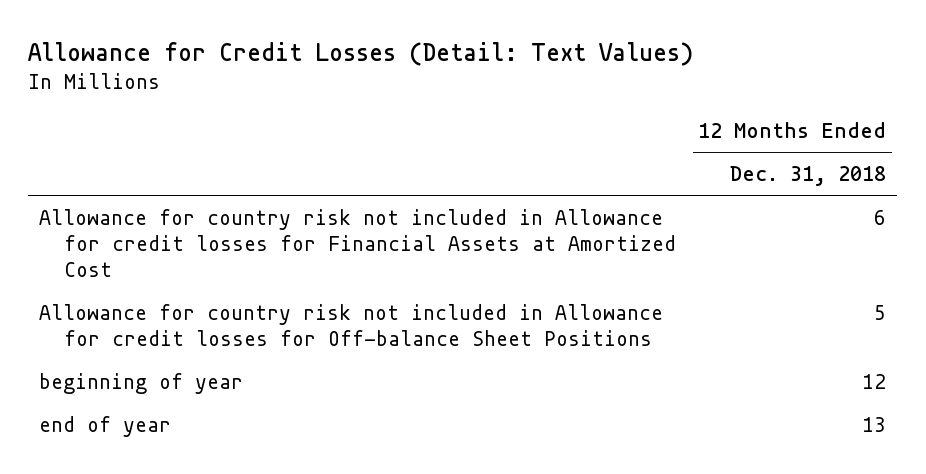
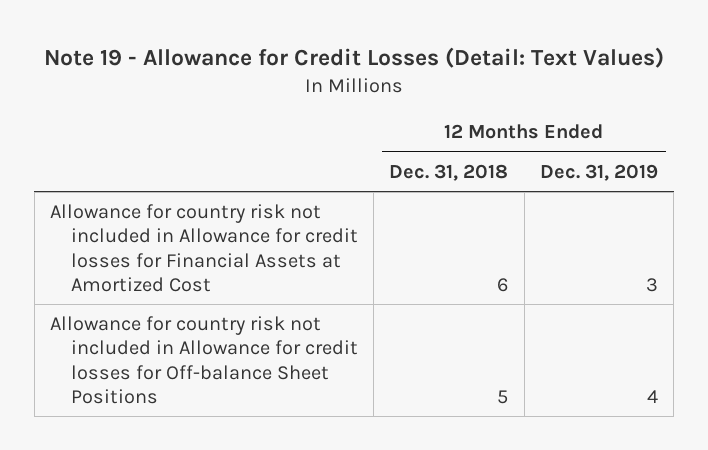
[28,41,694,66] Allowance for Credit Losses (Detail: Text Values) -> [43,47,664,69] Note 19 - Allowance for Credit Losses (Detail: Text Values)
none -> [539,163,658,181] Dec. 31, 2019
[39,372,244,394] beginning of year -> none
[39,415,172,437] end of year -> none

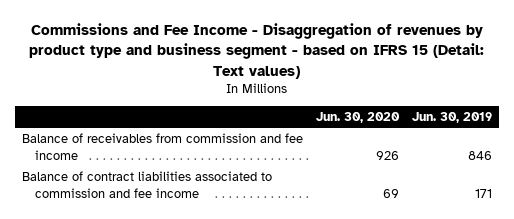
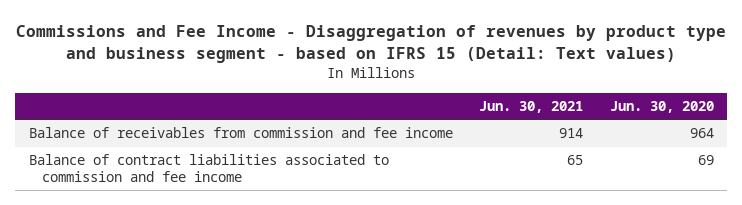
[412,112,493,124] Jun. 30, 2019 -> none
none -> [479,100,584,113] Jun. 30, 2021
[375,150,399,160] 926 -> [689,128,714,139] 964

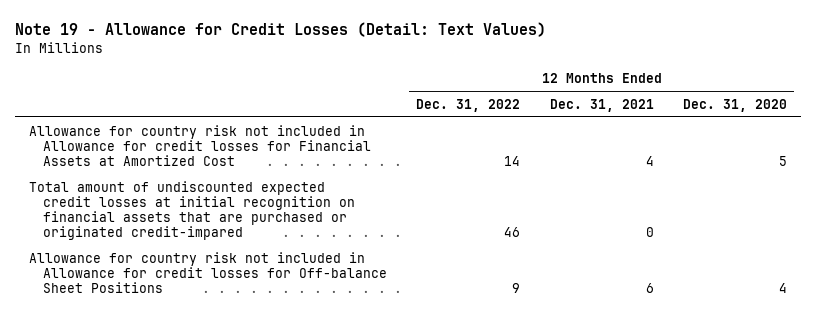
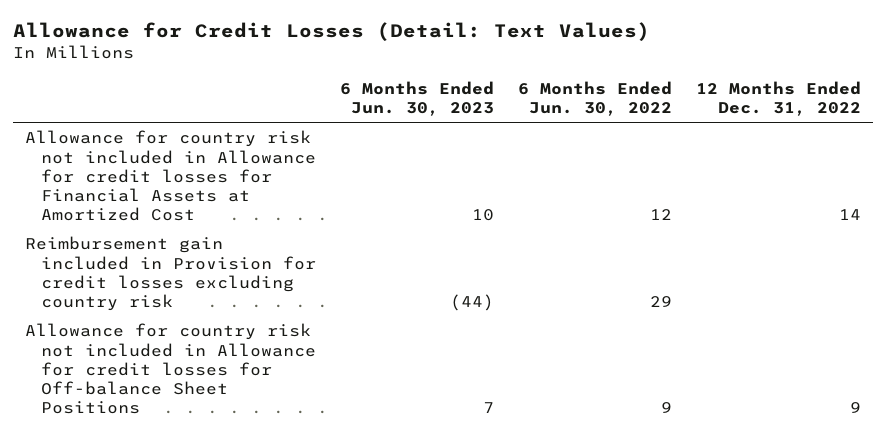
[14,21,546,37] Note 19 - Allowance for Credit Losses (Detail: Text Values) -> [12,21,650,41] Allowance for Credit Losses (Detail: Text Values)
[549,98,654,112] Dec. 31, 2021 -> none
[682,98,787,112] Dec. 31, 2020 -> none
none -> [339,80,494,116] 6 Months Ended Jun. 30, 2023
none -> [518,80,673,116] 6 Months Ended Jun. 30, 2022
[29,180,356,240] Total amount of undiscounted expected credit losses at initial recognition on financial assets that are purchased or originated credit-impared -> none
none -> [24,236,316,311] Reimbursement gain included in Provision for credit losses excluding country risk

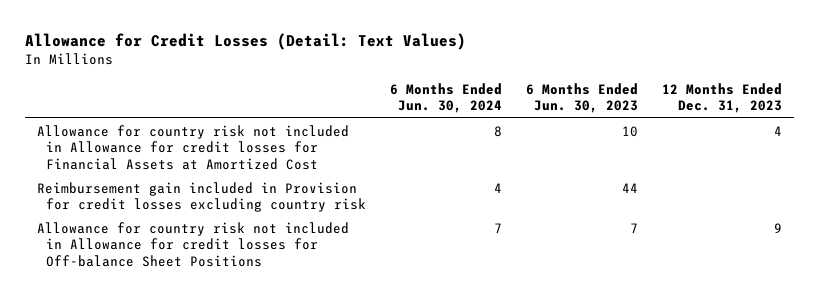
[518,80,673,116] 6 Months Ended Jun. 30, 2022 -> none
[696,80,862,116] 12 Months Ended Dec. 31, 2022 -> none
none -> [390,82,503,114] 6 Months Ended Jun. 30, 2024
none -> [662,82,783,114] 12 Months Ended Dec. 31, 2023
[449,293,494,311] (44) -> [622,182,639,193] 44

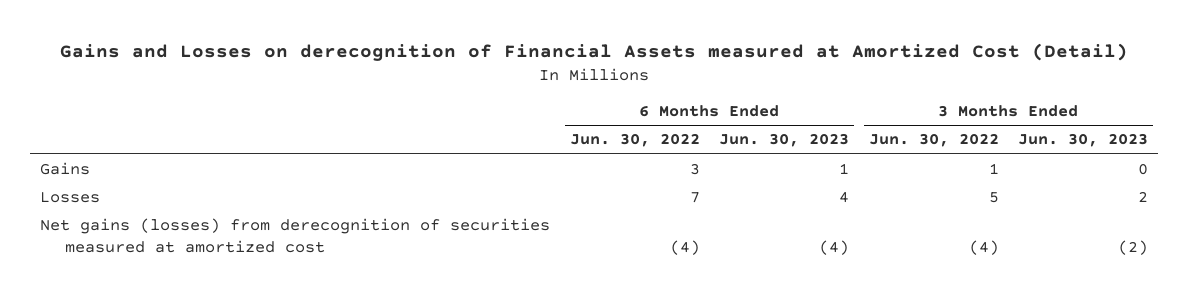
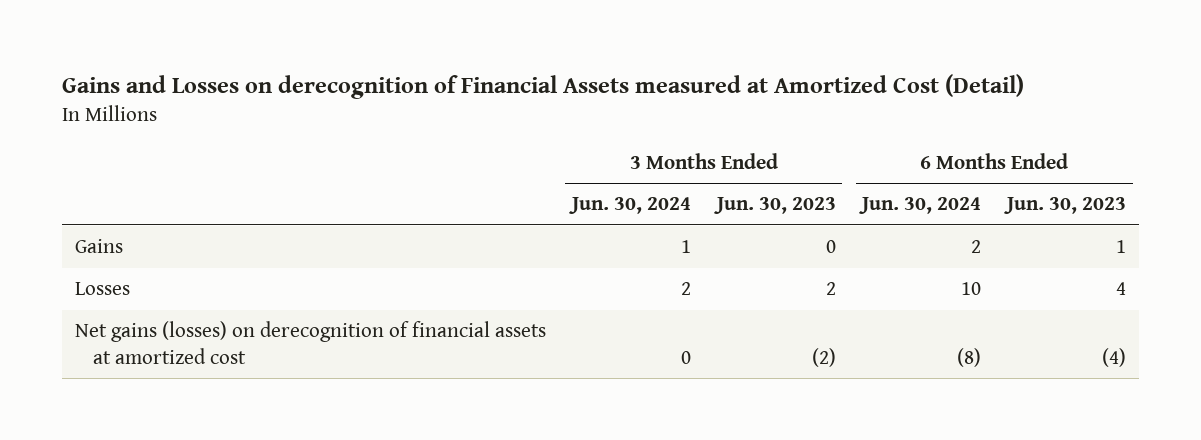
[569,133,700,148] Jun. 30, 2022 -> none
[868,133,999,148] Jun. 30, 2022 -> none
none -> [568,197,691,215] Jun. 30, 2024
none -> [859,197,982,215] Jun. 30, 2024
[40,218,551,253] Net gains (losses) from derecognition of securities measured at amortized cost -> [74,321,546,364] Net gains (losses) on derecognition of financial assets at amortized cost

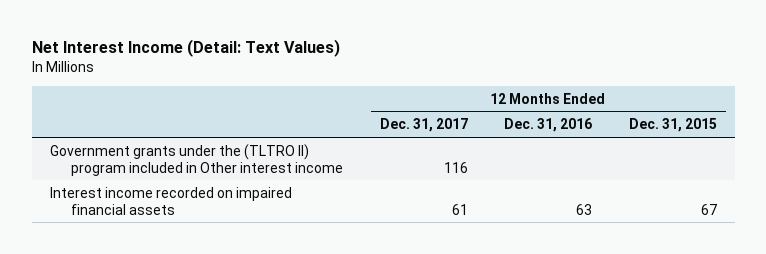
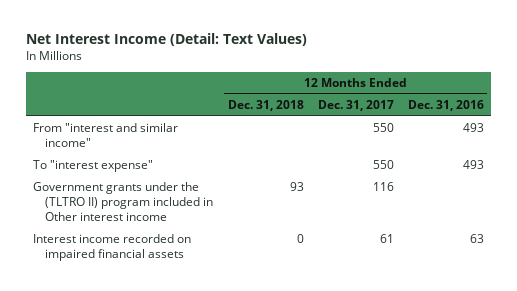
[628,118,717,133] Dec. 31, 2015 -> none
none -> [227,100,304,112] Dec. 31, 2018
none -> [32,123,178,148] From "interest and similar income"
none -> [32,160,153,173] To "interest expense"

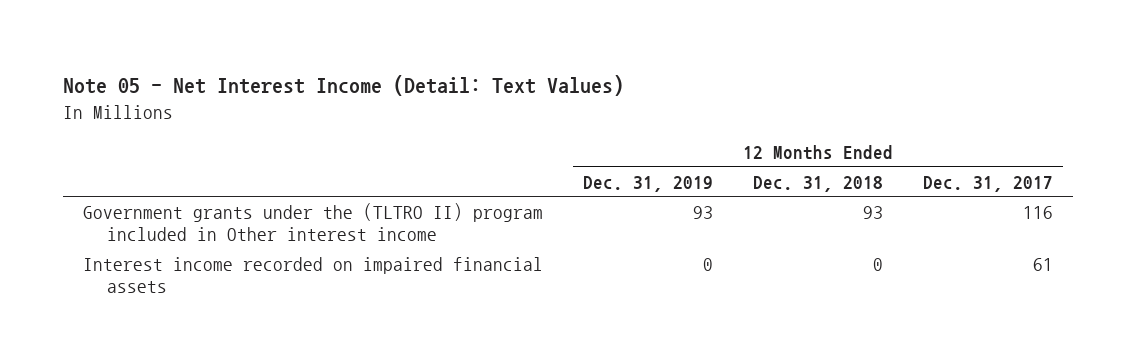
[25,33,307,47] Net Interest Income (Detail: Text Values) -> [62,75,624,97] Note 05 - Net Interest Income (Detail: Text Values)
[407,100,484,112] Dec. 31, 2016 -> none
none -> [582,175,713,192] Dec. 31, 2019
[32,123,178,148] From "interest and similar income" -> none
[32,160,153,173] To "interest expense" -> none

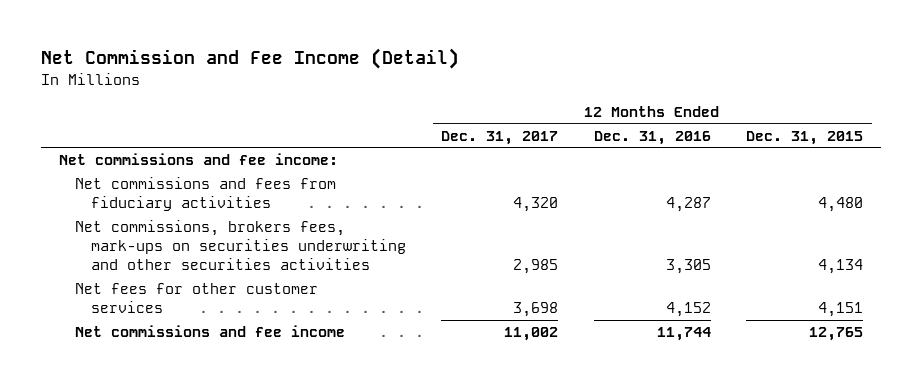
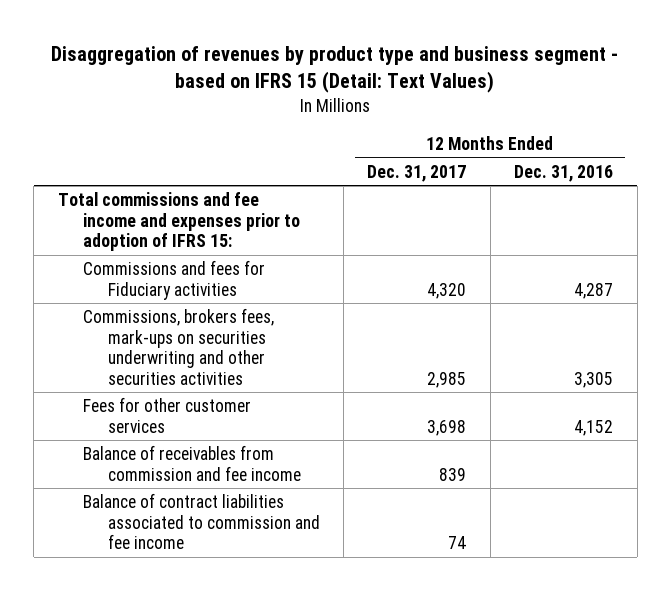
[40,48,459,70] Net Commission and Fee Income (Detail) -> [51,46,619,94] Disaggregation of revenues by product type and business segment - based on IFRS 15 (Detail: Text Values)
[746,130,864,145] Dec. 31, 2015 -> none
[58,153,338,166] Net commissions and fee income: -> none
[74,325,345,338] Net commissions and fee income -> none
none -> [57,192,300,252] Total commissions and fee income and expenses prior to adoption of IFRS 15:
[74,177,336,212] Net commissions and fees from fiduciary activities -> [82,260,265,300] Commissions and fees for Fiduciary activities
[74,220,407,271] Net commissions, brokers fees, mark-ups on securities underwriting and other securities activities -> [82,308,274,385] Commissions, brokers fees, mark-ups on securities underwriting and other securities activities
[74,283,318,314] Net fees for other customer services -> [82,397,251,433] Fees for other customer services
none -> [82,445,301,481] Balance of receivables from commission and fee income
none -> [82,493,320,550] Balance of contract liabilities associated to commission and fee income

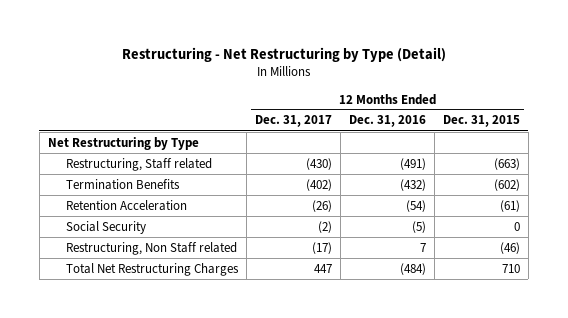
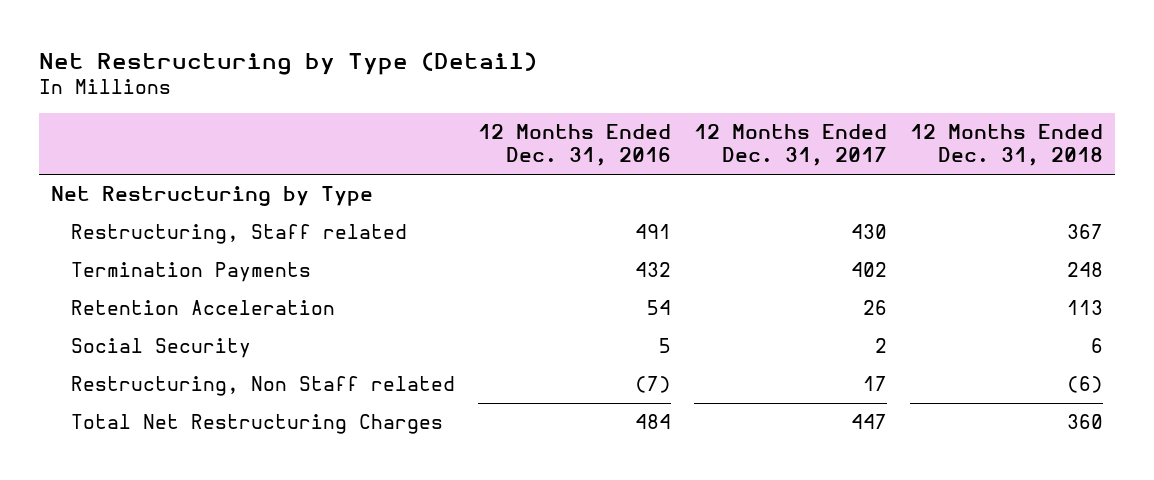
[121,47,446,63] Restructuring - Net Restructuring by Type (Detail) -> [39,51,538,75] Net Restructuring by Type (Detail)
[442,115,520,128] Dec. 31, 2015 -> none
none -> [910,123,1104,167] 12 Months Ended Dec. 31, 2018
[306,157,333,170] (430) -> [851,224,888,240] 430
[400,157,427,170] (491) -> [635,224,672,240] 491
[66,178,181,190] Termination Benefits -> [70,262,311,283] Termination Payments
[306,178,333,191] (402) -> [851,262,888,278] 402
[400,178,427,191] (432) -> [635,262,672,278] 432
[312,199,333,212] (26) -> [863,300,888,316] 26
[406,199,427,212] (54) -> [647,300,672,316] 54
[318,220,333,233] (2) -> [875,338,888,354] 2
[412,220,427,233] (5) -> [659,338,672,354] 5
[312,241,333,254] (17) -> [863,376,888,392] 17
[420,242,427,252] 7 -> [635,376,672,394] (7)
[400,262,427,275] (484) -> [635,414,672,430] 484

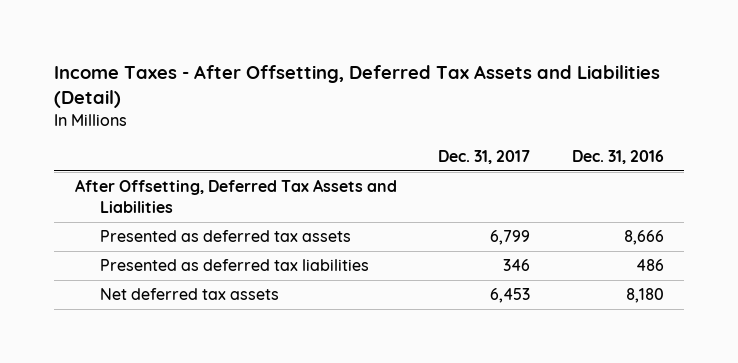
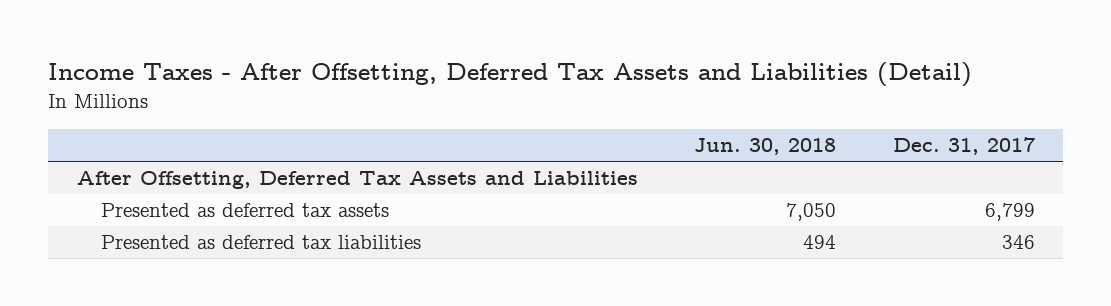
[571,149,664,164] Dec. 31, 2016 -> none
none -> [694,138,837,156] Jun. 30, 2018
[100,288,280,301] Net deferred tax assets -> none

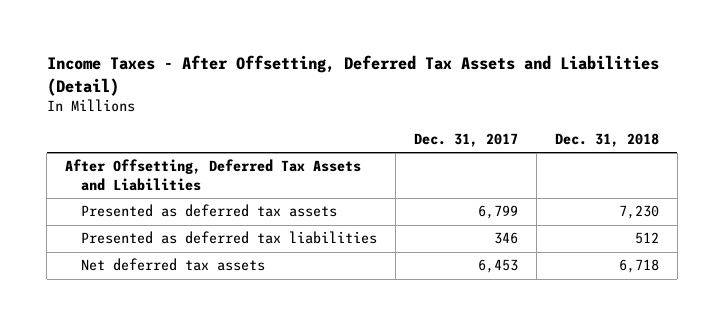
[694,138,837,156] Jun. 30, 2018 -> none
none -> [554,132,659,147] Dec. 31, 2018
none -> [80,258,265,272] Net deferred tax assets

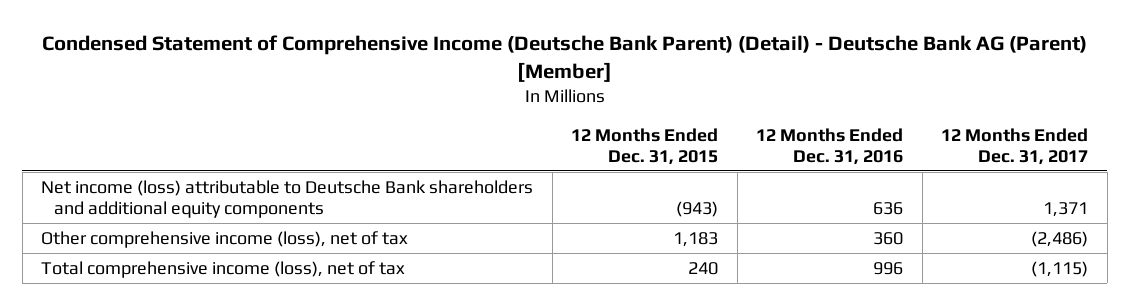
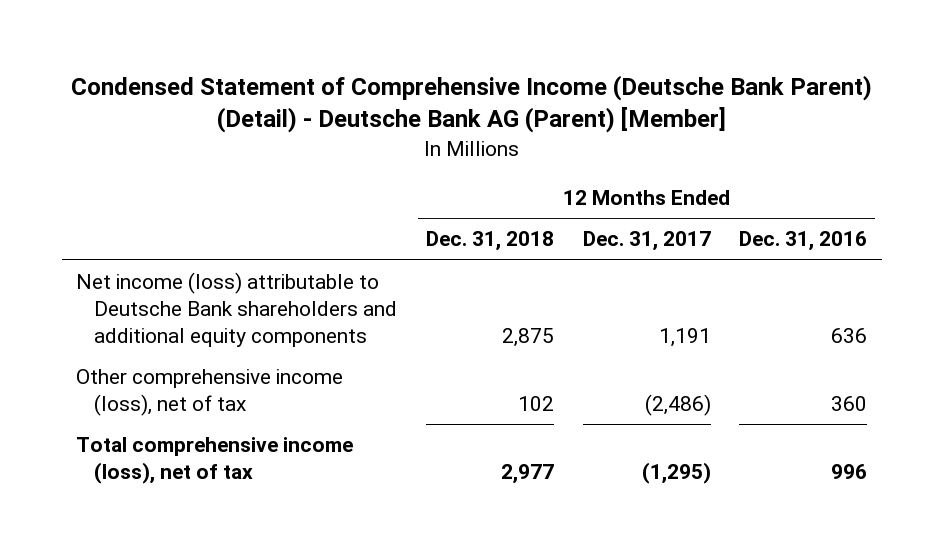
[571,127,719,165] 12 Months Ended Dec. 31, 2015 -> none
none -> [425,231,554,252] Dec. 31, 2018
[1043,201,1089,217] 1,371 -> [658,328,711,348] 1,191
[1031,260,1089,277] (1,115) -> [641,462,711,485] (1,295)

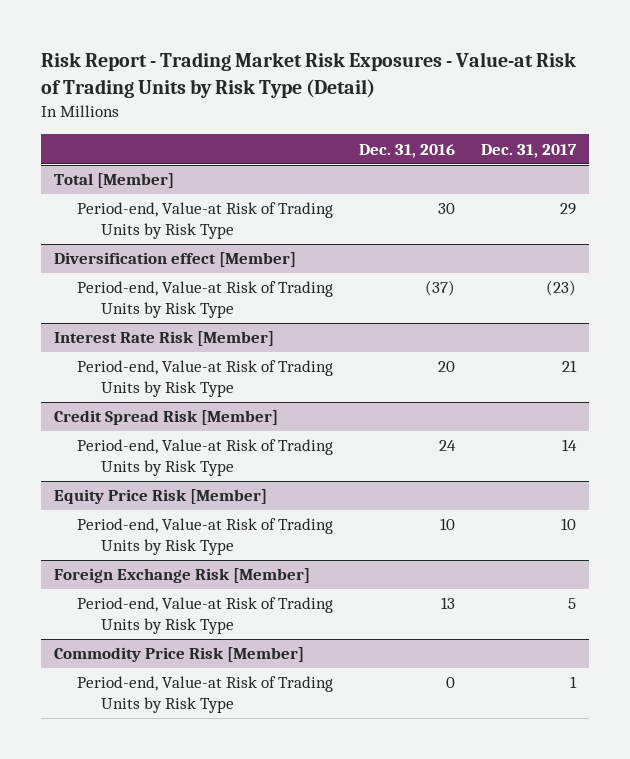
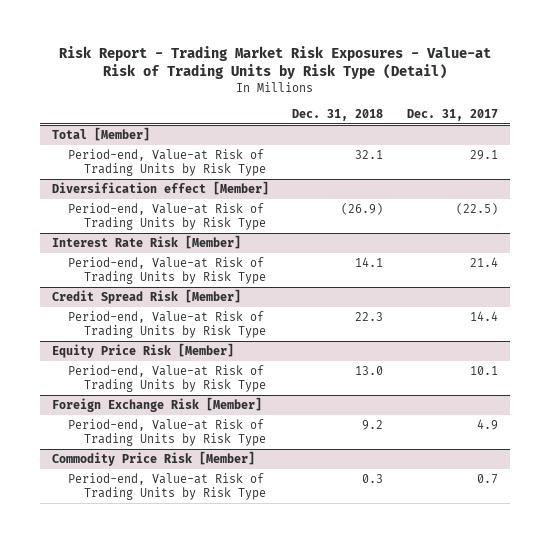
[359,143,456,158] Dec. 31, 2016 -> none
none -> [292,108,384,121] Dec. 31, 2018
[560,203,577,216] 29 -> [469,150,498,161] 29.1
[546,280,577,297] (23) -> [455,203,498,216] (22.5)
[562,360,578,373] 21 -> [469,257,498,268] 21.4
[562,439,578,452] 14 -> [469,311,498,322] 14.4
[561,518,577,531] 10 -> [469,366,498,376] 10.1
[568,598,577,610] 5 -> [476,419,498,431] 4.9
[570,676,578,689] 1 -> [476,474,498,485] 0.7

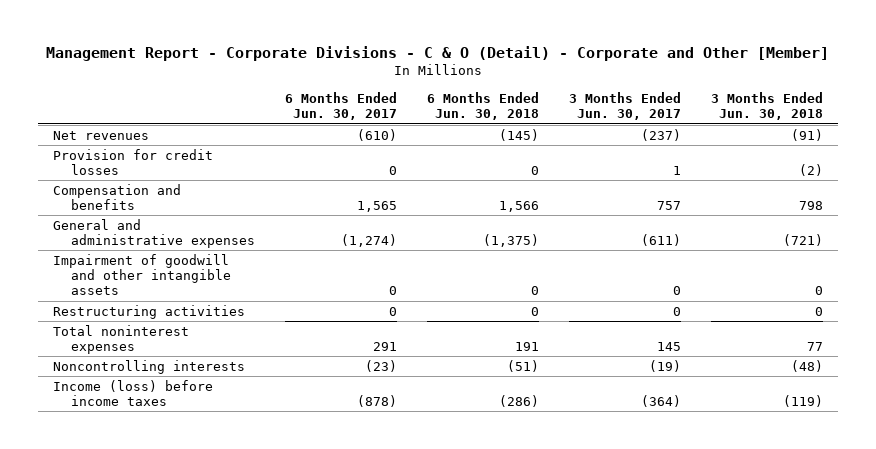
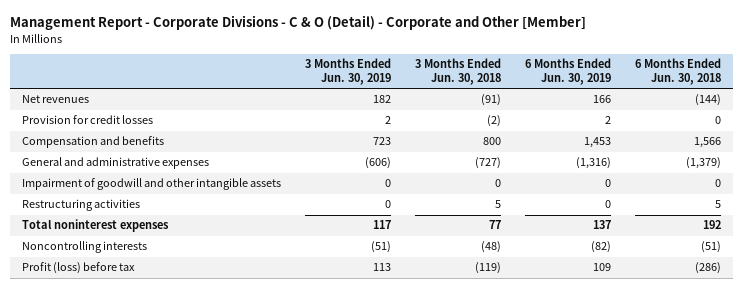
[284,91,397,121] 6 Months Ended Jun. 30, 2017 -> none
[568,91,681,121] 3 Months Ended Jun. 30, 2017 -> none
none -> [304,58,391,86] 3 Months Ended Jun. 30, 2019
none -> [525,58,612,86] 6 Months Ended Jun. 30, 2019
[498,128,539,141] (145) -> [695,94,722,107] (144)
[798,200,823,210] 798 -> [483,137,502,146] 800
[482,233,539,247] (1,375) -> [686,157,722,170] (1,379)
[782,233,823,246] (721) -> [475,157,502,170] (727)
[530,306,539,316] 0 -> [715,200,722,209] 5
[814,306,823,316] 0 -> [495,200,502,209] 5
[514,341,539,351] 191 -> [703,220,722,230] 192
[52,379,213,406] Income (loss) before income taxes -> [21,262,135,275] Profit (loss) before tax

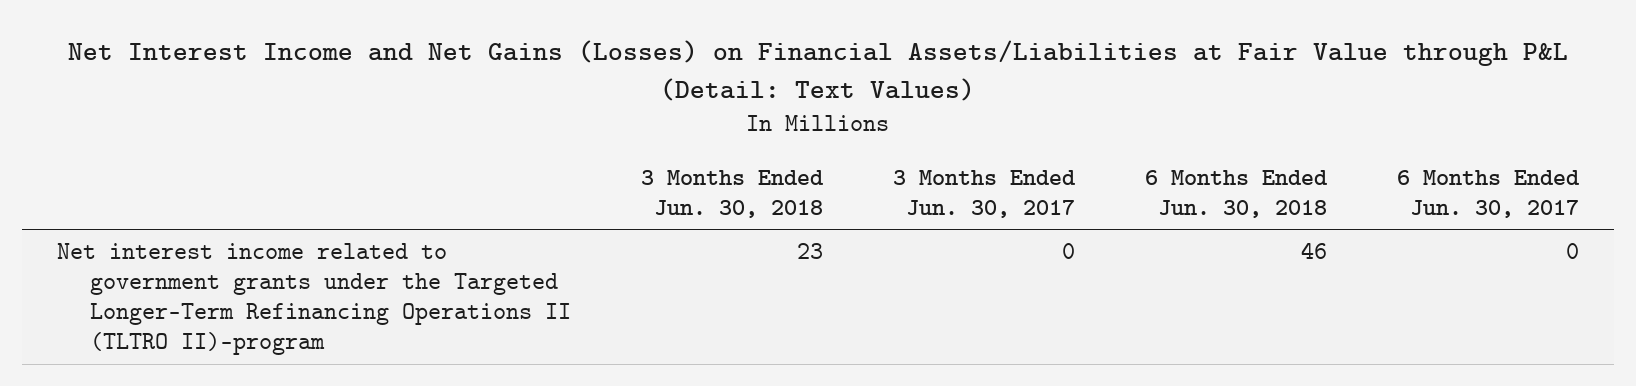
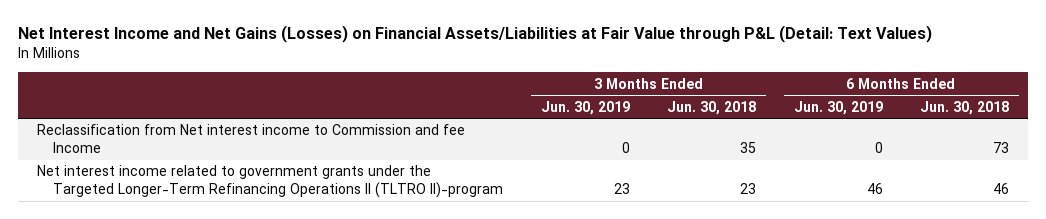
[892,169,1076,218] 3 Months Ended Jun. 30, 2017 -> none
[1397,169,1581,218] 6 Months Ended Jun. 30, 2017 -> none
none -> [540,100,630,115] Jun. 30, 2019
none -> [793,100,883,115] Jun. 30, 2019
none -> [36,124,465,153] Reclassification from Net interest income to Commission and fee Income

